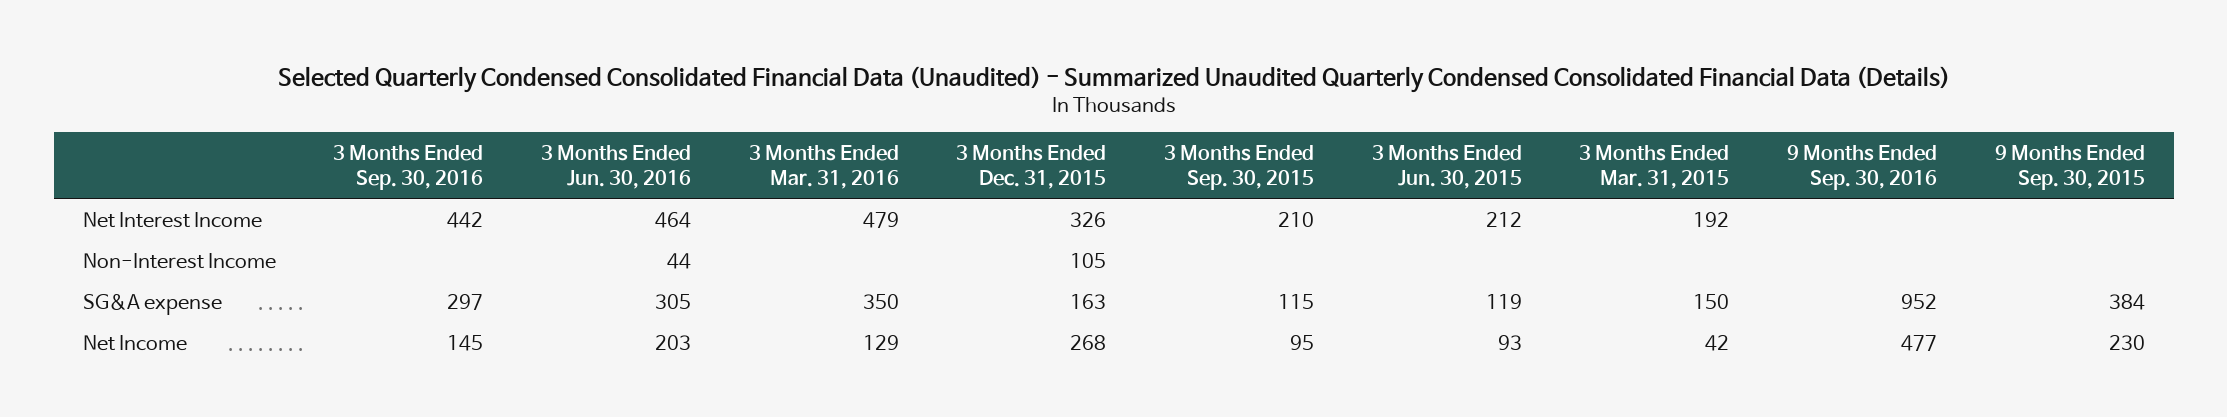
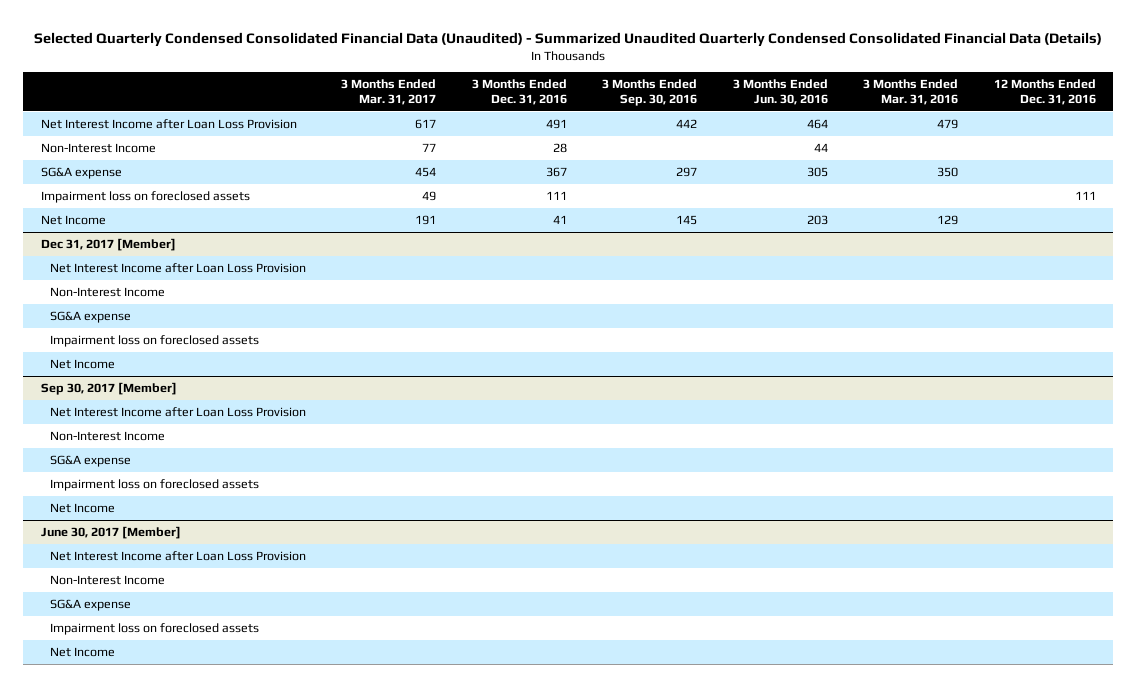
[956,145,1107,190] 3 Months Ended Dec. 31, 2015 -> none
[1164,145,1315,191] 3 Months Ended Sep. 30, 2015 -> none
[1371,145,1522,190] 3 Months Ended Jun. 30, 2015 -> none
[1579,145,1730,190] 3 Months Ended Mar. 31, 2015 -> none
[1787,145,1938,191] 9 Months Ended Sep. 30, 2016 -> none
[1994,145,2145,191] 9 Months Ended Sep. 30, 2015 -> none
none -> [341,79,437,105] 3 Months Ended Mar. 31, 2017
none -> [471,79,567,105] 3 Months Ended Dec. 31, 2016
none -> [993,79,1096,105] 12 Months Ended Dec. 31, 2016
[82,211,262,228] Net Interest Income -> [40,119,297,130] Net Interest Income after Loan Loss Provision
none -> [40,191,250,204] Impairment loss on foreclosed assets
none -> [40,238,176,252] Dec 31, 2017 [Member]
none -> [50,263,307,274] Net Interest Income after Loan Loss Provision
none -> [50,287,166,298] Non-Interest Income
none -> [50,311,132,324] SG&A expense
none -> [50,335,260,348] Impairment loss on foreclosed assets
none -> [50,359,116,370] Net Income
none -> [40,382,177,396] Sep 30, 2017 [Member]
none -> [50,407,307,418] Net Interest Income after Loan Loss Provision
none -> [50,431,166,442] Non-Interest Income
none -> [50,455,132,468] SG&A expense
none -> [50,479,260,492] Impairment loss on foreclosed assets
none -> [50,503,116,514] Net Income
none -> [40,526,181,540] June 30, 2017 [Member]
none -> [50,551,307,562] Net Interest Income after Loan Loss Provision
none -> [50,575,166,586] Non-Interest Income
none -> [50,599,132,612] SG&A expense
none -> [50,623,260,636] Impairment loss on foreclosed assets
none -> [50,647,116,658] Net Income

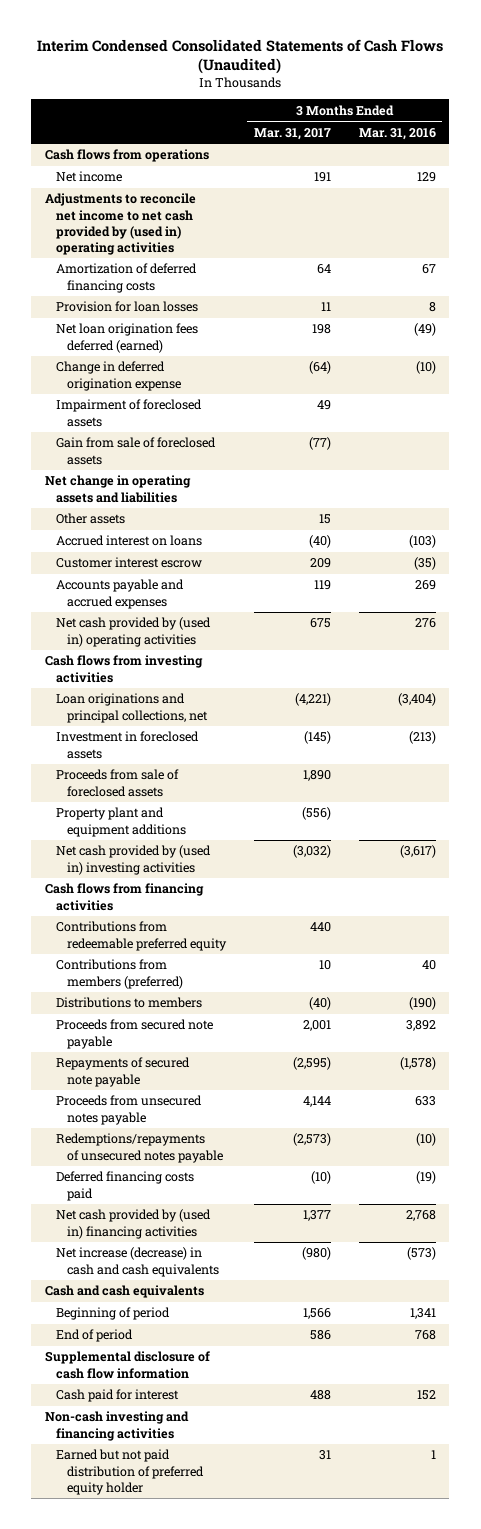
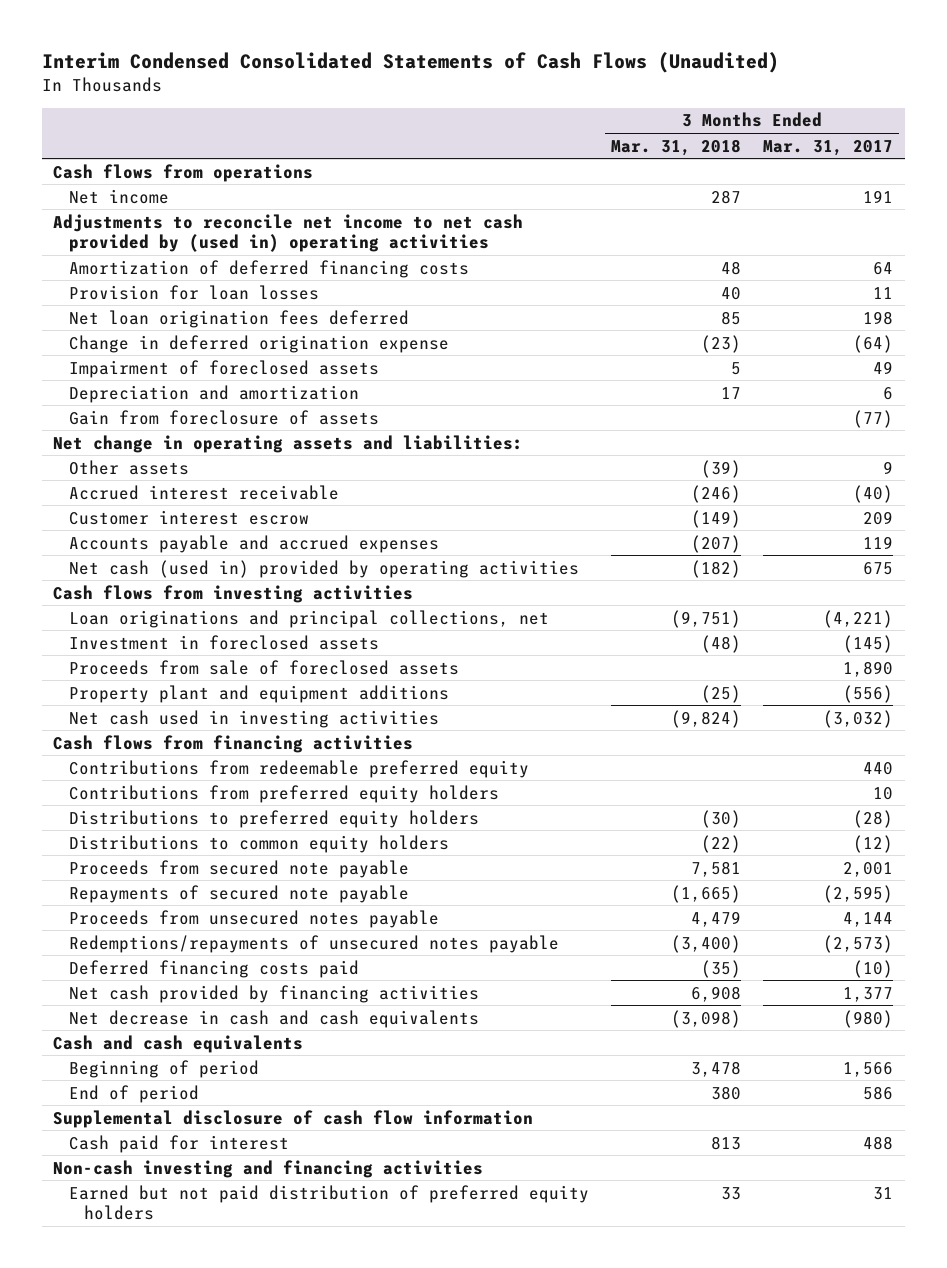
[358,127,436,140] Mar. 31, 2016 -> none
none -> [611,138,742,156] Mar. 31, 2018
[56,323,199,353] Net loan origination fees deferred (earned) -> [68,309,409,328] Net loan origination fees deferred
none -> [68,384,359,403] Depreciation and amortization
[56,437,217,465] Gain from sale of foreclosed assets -> [68,409,379,425] Gain from foreclosure of assets
[45,475,192,503] Net change in operating assets and liabilities -> [53,434,524,453] Net change in operating assets and liabilities:
[318,514,331,525] 15 -> [883,460,894,474] 9
[56,535,203,547] Accrued interest on loans -> [68,484,339,500] Accrued interest receivable
[56,617,212,647] Net cash provided by (used in) operating activities -> [68,559,579,578] Net cash (used in) provided by operating activities
[56,845,212,875] Net cash provided by (used in) investing activities -> [68,709,439,728] Net cash used in investing activities
[56,997,203,1009] Distributions to members -> none
[56,959,184,989] Contributions from members (preferred) -> [68,784,499,803] Contributions from preferred equity holders
none -> [68,809,479,828] Distributions to preferred equity holders
none -> [68,834,449,853] Distributions to common equity holders
[56,1209,212,1239] Net cash provided by (used in) financing activities -> [68,984,479,1003] Net cash provided by financing activities
[56,1247,220,1277] Net increase (decrease) in cash and cash equivalents -> [68,1009,479,1028] Net decrease in cash and cash equivalents
[56,1449,205,1495] Earned but not paid distribution of preferred equity holder -> [68,1184,589,1221] Earned but not paid distribution of preferred equity holders

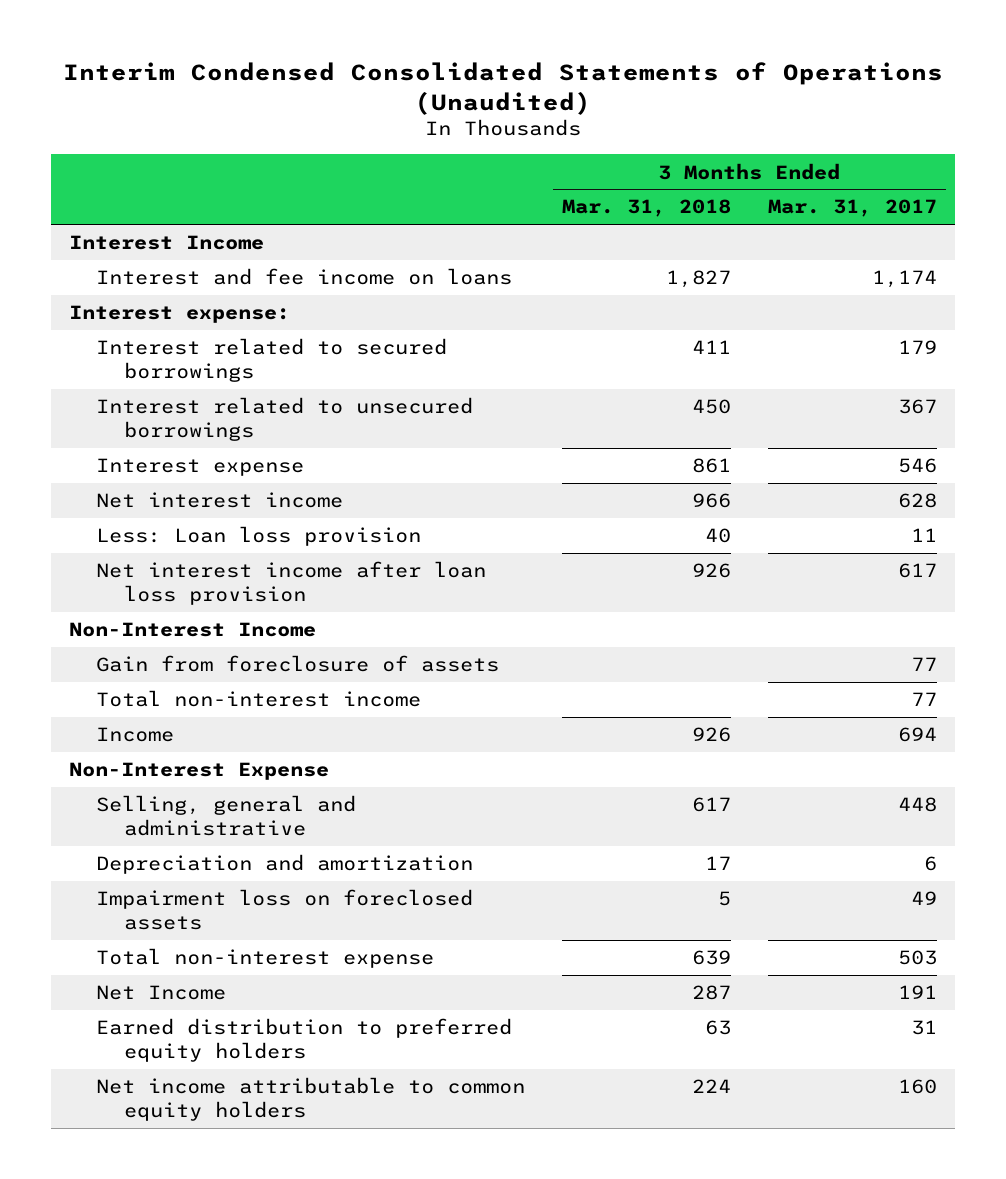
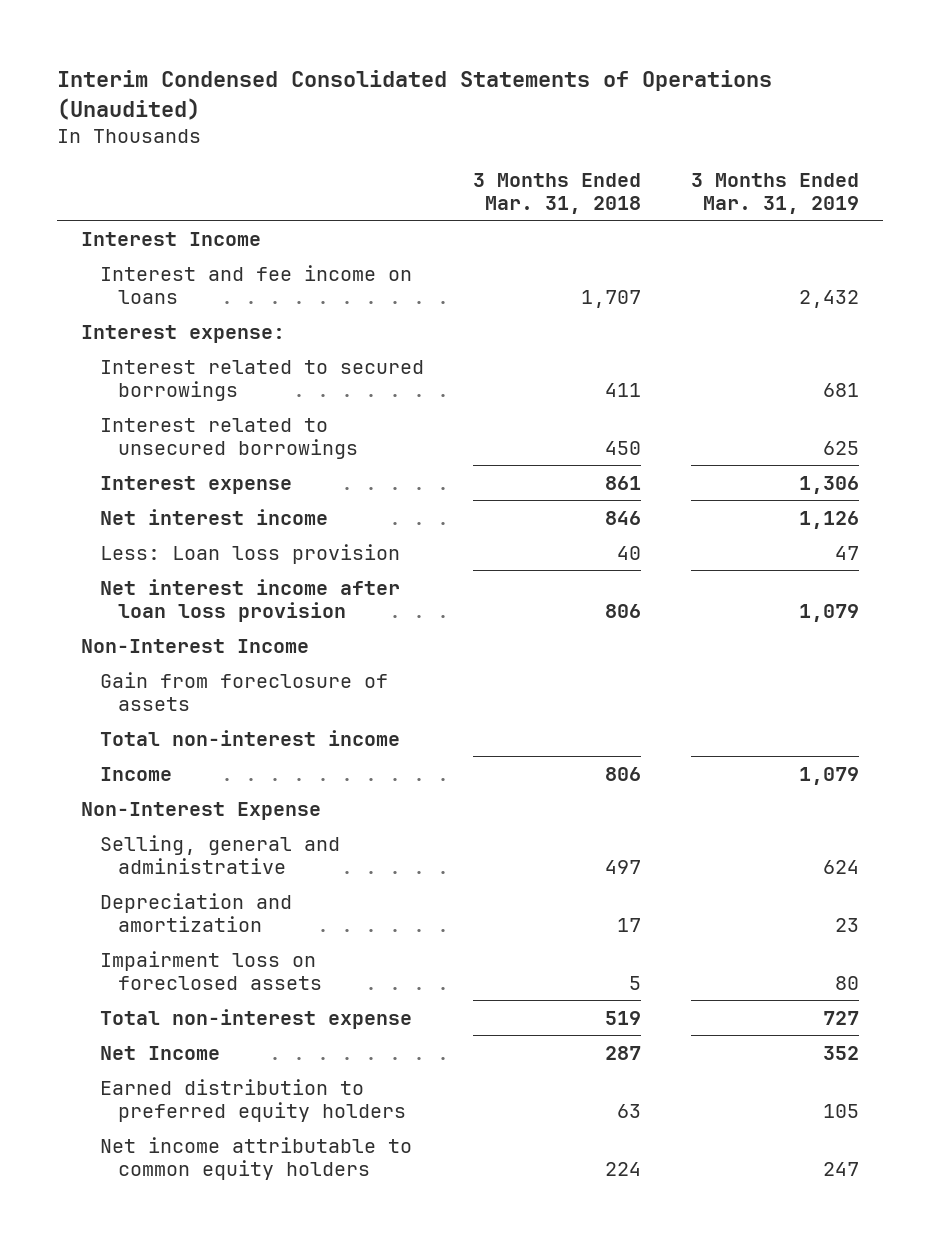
[767,199,937,218] Mar. 31, 2017 -> none
none -> [690,172,859,214] 3 Months Ended Mar. 31, 2019
[666,270,732,289] 1,827 -> [581,289,642,308] 1,707
[692,493,732,509] 966 -> [605,510,642,525] 846
[692,563,732,579] 926 -> [605,603,642,618] 806
[692,727,732,743] 926 -> [605,766,642,781] 806
[692,797,732,813] 617 -> [605,859,642,874] 497
[692,950,732,966] 639 -> [605,1010,642,1025] 519

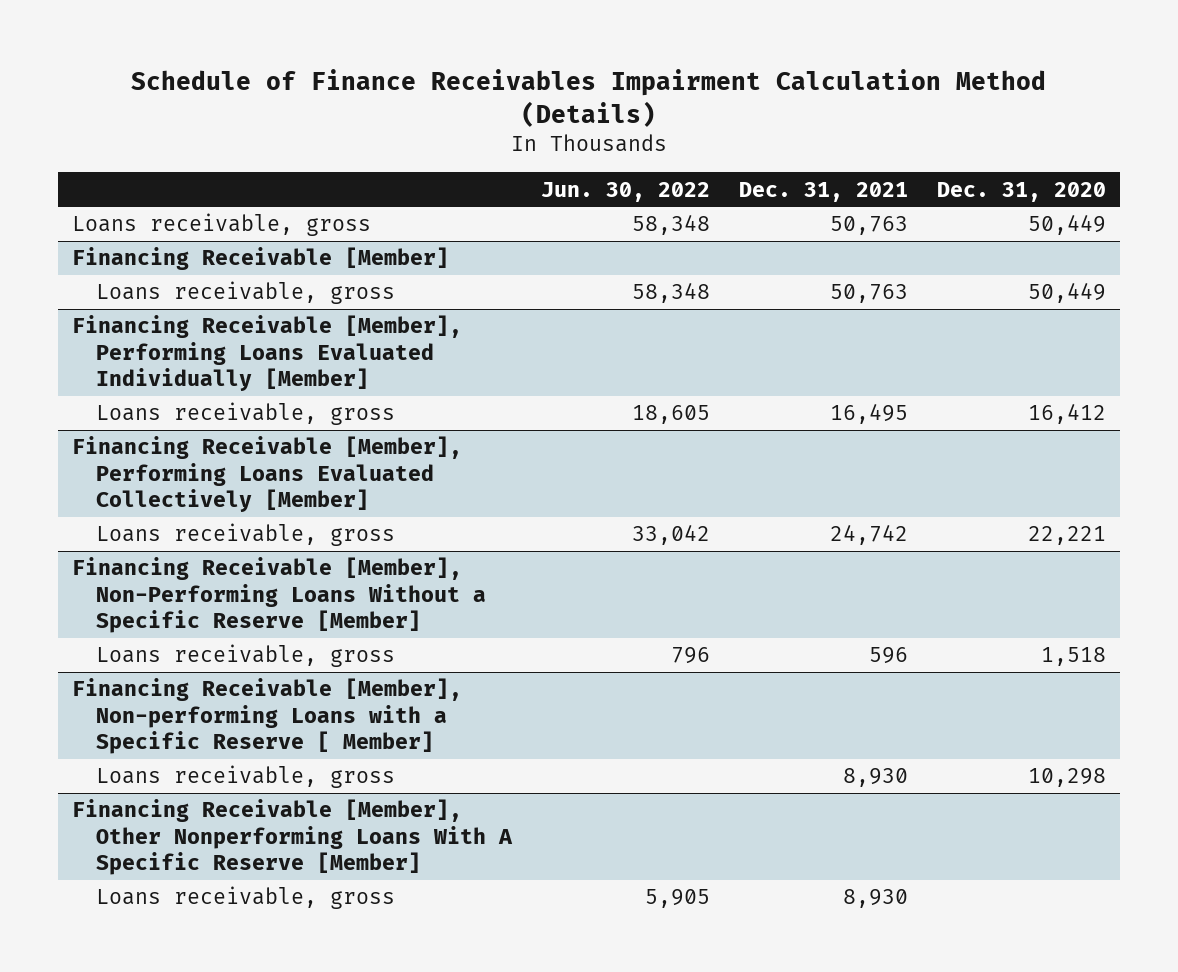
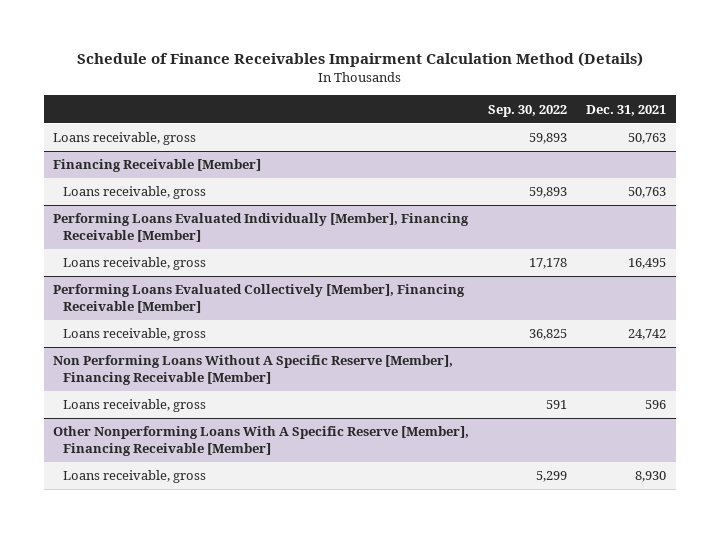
[541,181,711,202] Jun. 30, 2022 -> none
[936,181,1106,202] Dec. 31, 2020 -> none
none -> [488,104,568,117] Sep. 30, 2022
[71,315,462,392] Financing Receivable [Member], Performing Loans Evaluated Individually [Member] -> [53,213,470,243] Performing Loans Evaluated Individually [Member], Financing Receivable [Member]
[71,436,462,513] Financing Receivable [Member], Performing Loans Evaluated Collectively [Member] -> [53,284,466,314] Performing Loans Evaluated Collectively [Member], Financing Receivable [Member]
[71,557,487,634] Financing Receivable [Member], Non-Performing Loans Without a Specific Reserve [Member] -> [53,355,454,386] Non Performing Loans Without A Specific Reserve [Member], Financing Receivable [Member]
[71,678,462,755] Financing Receivable [Member], Non-performing Loans with a Specific Reserve [ Member] -> none
[96,765,396,789] Loans receivable, gross -> none
[71,799,514,876] Financing Receivable [Member], Other Nonperforming Loans With A Specific Reserve [Member] -> [53,426,470,457] Other Nonperforming Loans With A Specific Reserve [Member], Financing Receivable [Member]

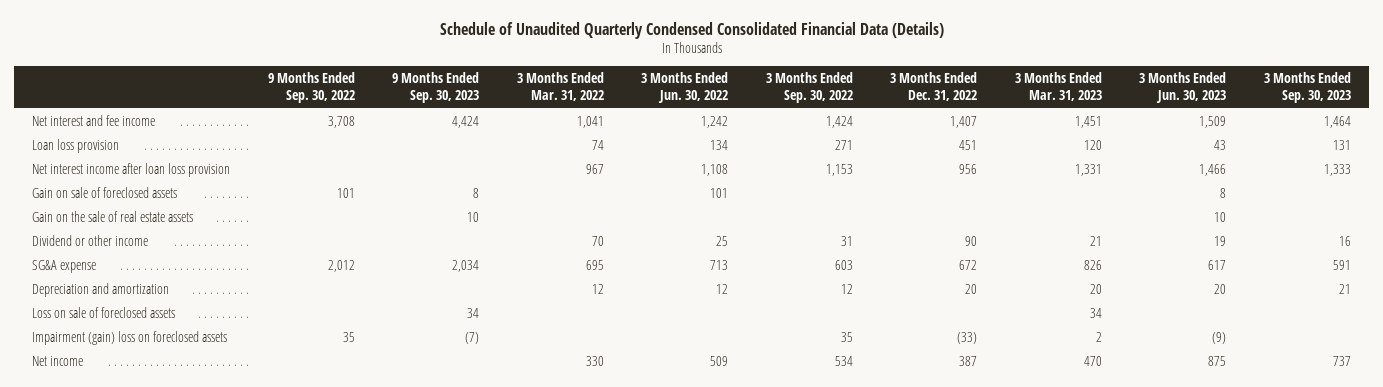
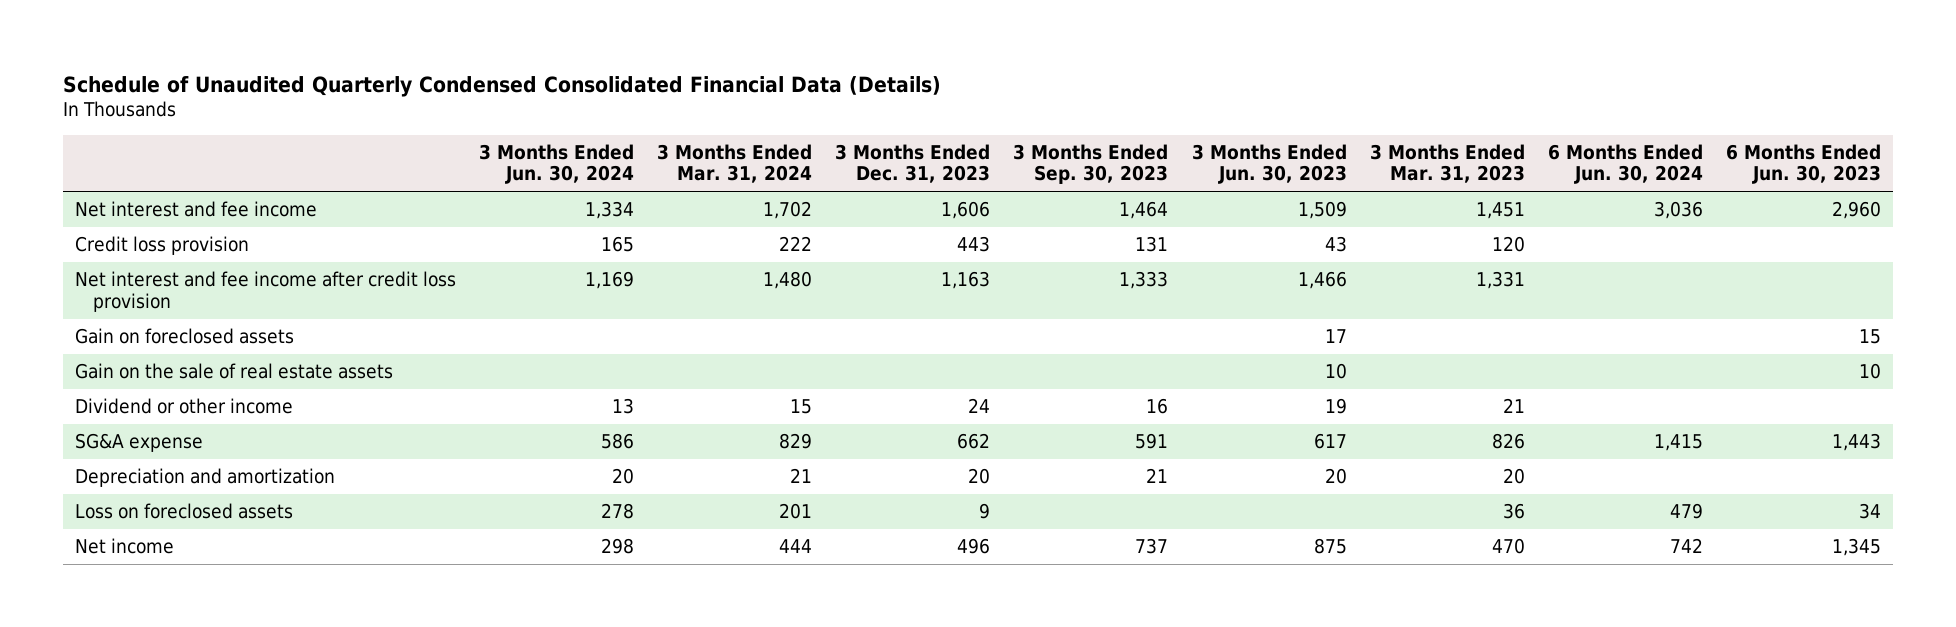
[267,72,355,104] 9 Months Ended Sep. 30, 2022 -> none
[392,72,480,104] 9 Months Ended Sep. 30, 2023 -> none
[516,72,604,102] 3 Months Ended Mar. 31, 2022 -> none
[641,72,729,104] 3 Months Ended Jun. 30, 2022 -> none
[765,72,853,104] 3 Months Ended Sep. 30, 2022 -> none
[890,72,978,102] 3 Months Ended Dec. 31, 2022 -> none
none -> [478,143,634,185] 3 Months Ended Jun. 30, 2024
none -> [657,143,813,184] 3 Months Ended Mar. 31, 2024
none -> [835,143,991,184] 3 Months Ended Dec. 31, 2023
none -> [1547,143,1703,185] 6 Months Ended Jun. 30, 2024
none -> [1725,143,1881,185] 6 Months Ended Jun. 30, 2023
[32,139,120,154] Loan loss provision -> [74,236,249,256] Credit loss provision
[32,163,231,178] Net interest income after loan loss provision -> [74,271,456,312] Net interest and fee income after credit loss provision
[32,187,178,199] Gain on sale of foreclosed assets -> [74,328,294,345] Gain on foreclosed assets
[1220,188,1227,199] 8 -> [1324,329,1347,344] 17
[32,331,228,346] Impairment (gain) loss on foreclosed assets -> none
[32,307,176,319] Loss on sale of foreclosed assets -> [74,503,293,520] Loss on foreclosed assets
[1089,308,1102,319] 34 -> [1502,503,1525,520] 36

